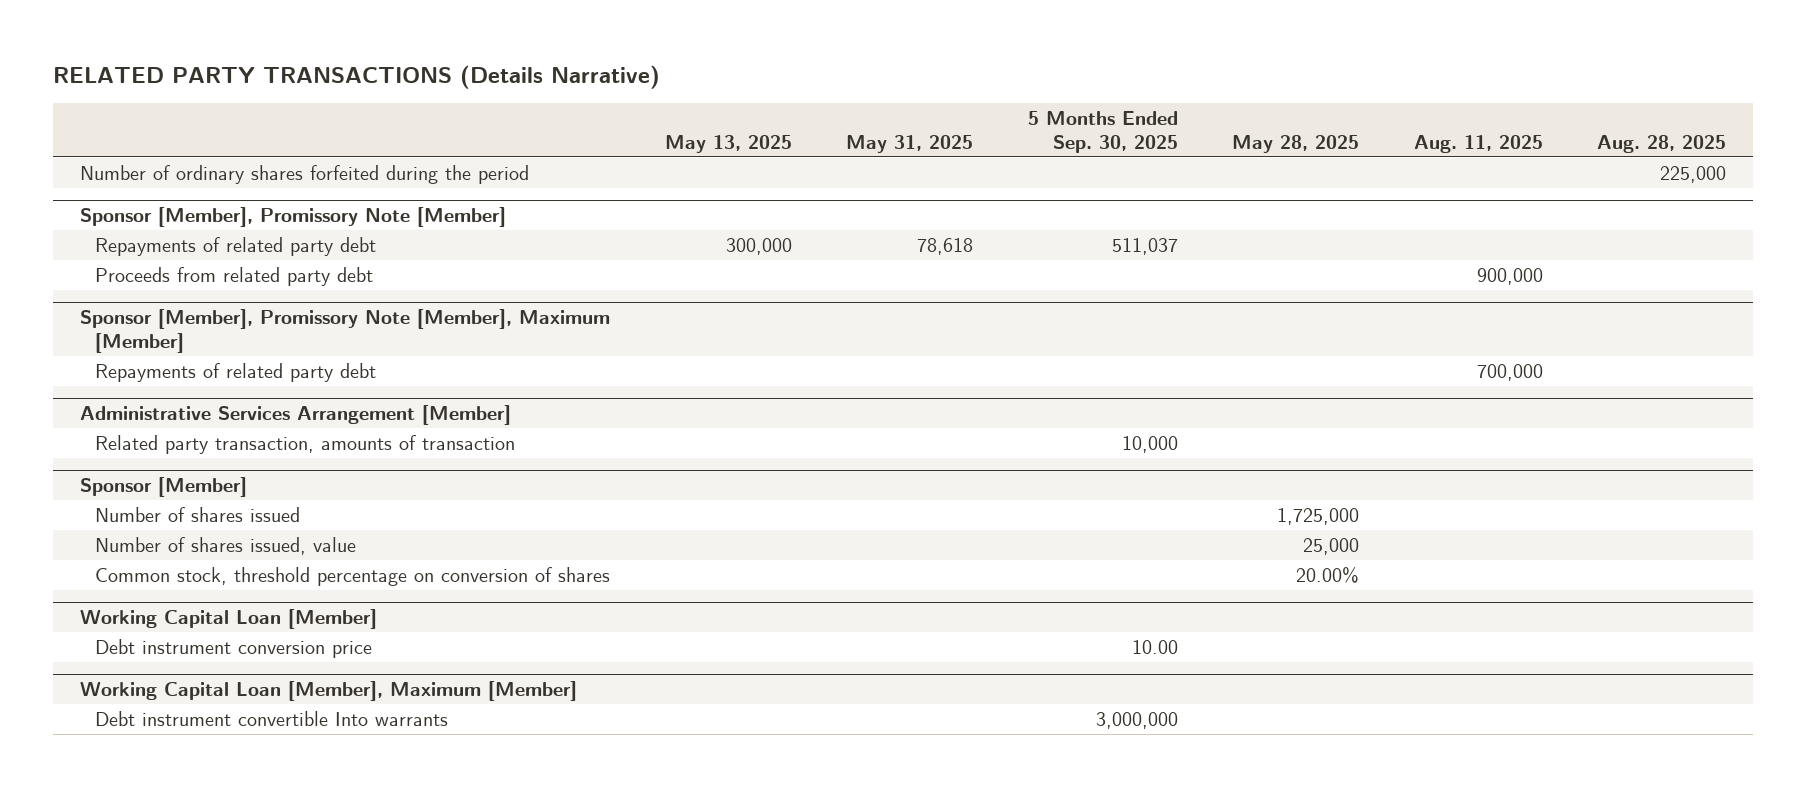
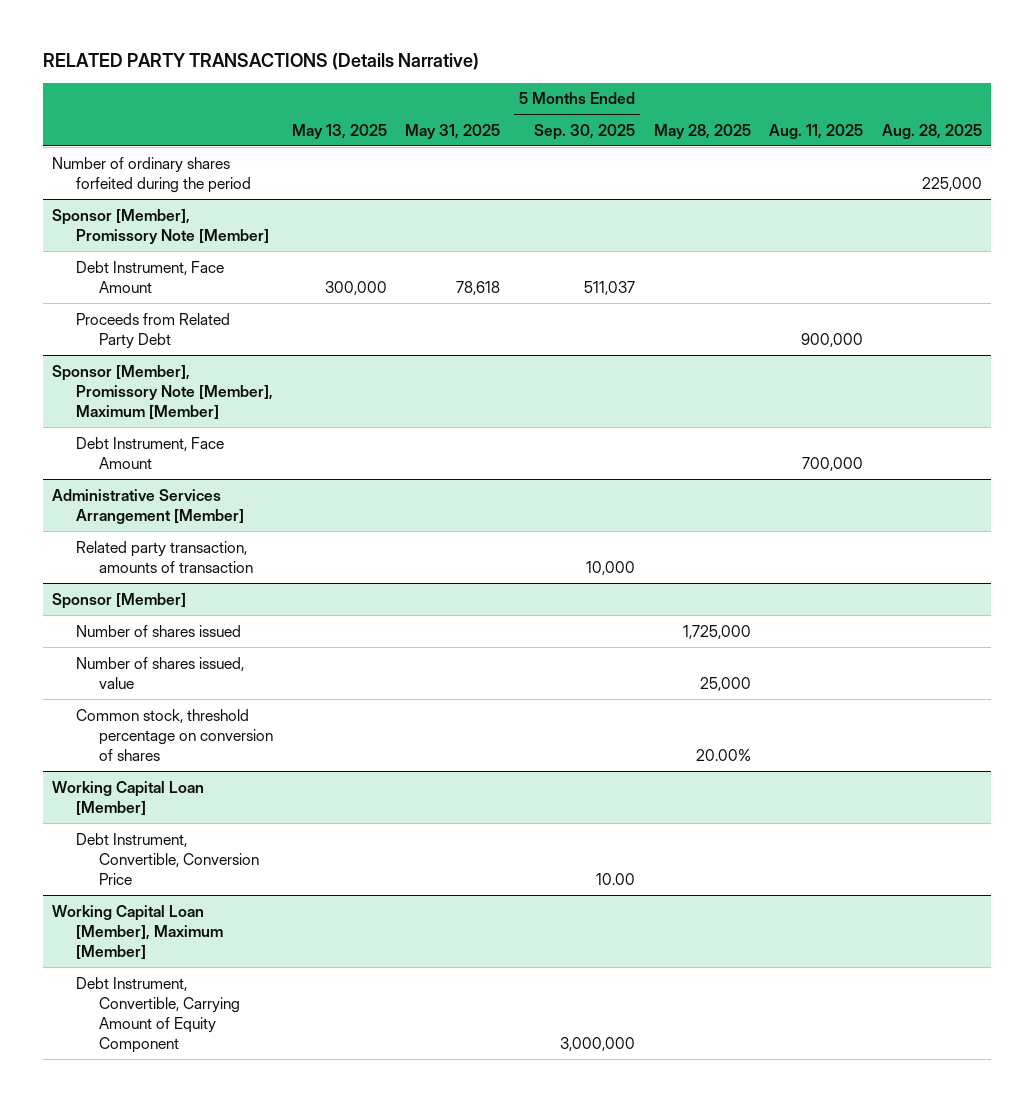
[95,236,377,256] Repayments of related party debt -> [75,260,224,293] Debt Instrument, Face Amount
[95,266,374,286] Proceeds from related party debt -> [75,312,230,349] Proceeds from Related Party Debt
[95,362,377,382] Repayments of related party debt -> [75,436,224,469] Debt Instrument, Face Amount
[95,638,373,658] Debt instrument conversion price -> [75,832,260,885] Debt Instrument, Convertible, Conversion Price
[95,710,449,726] Debt instrument convertible Into warrants -> [75,976,241,1053] Debt Instrument, Convertible, Carrying Amount of Equity Component

